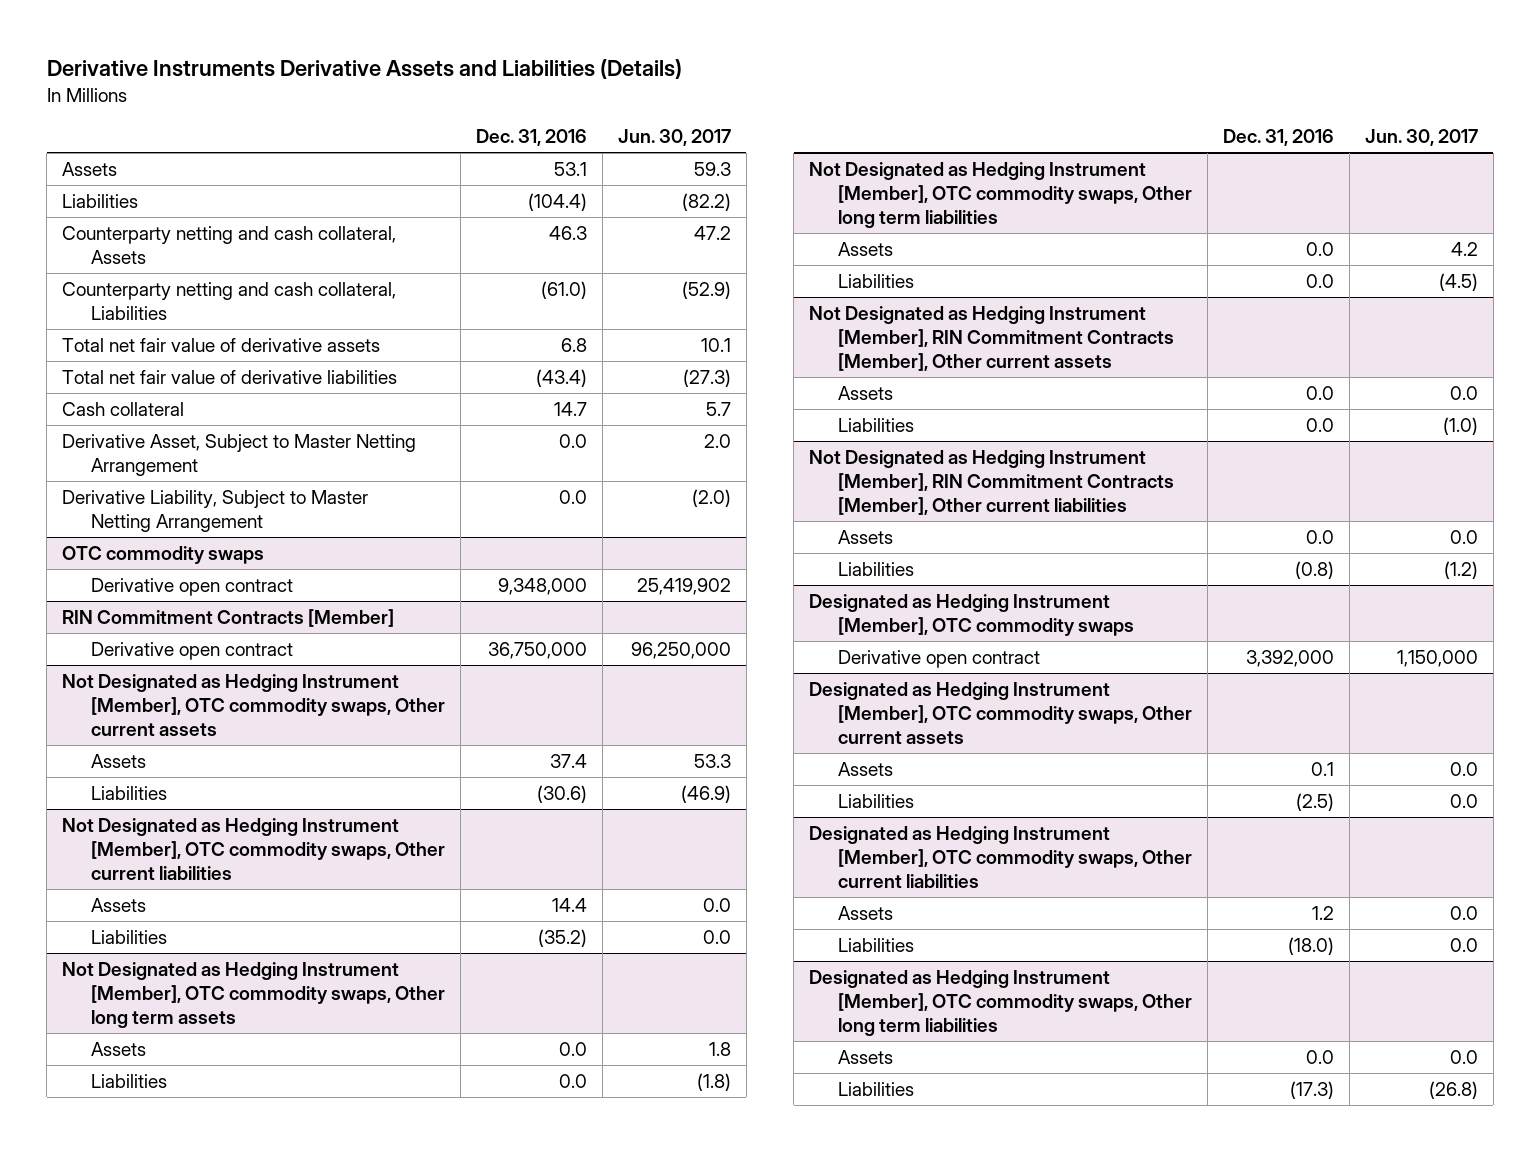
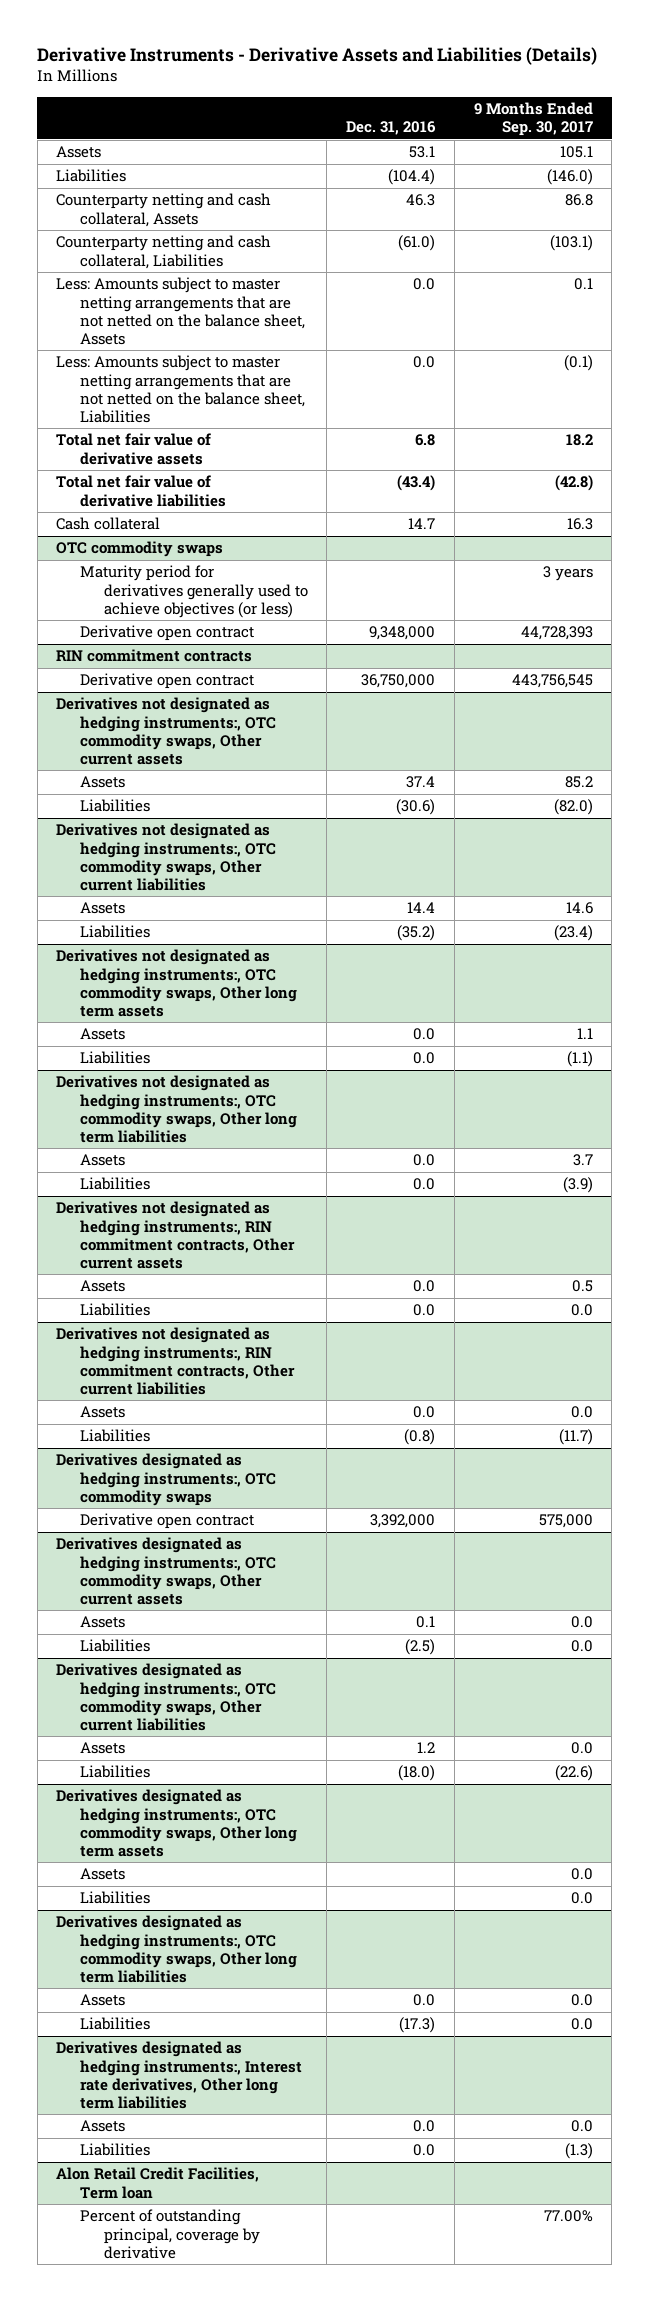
[46,59,682,80] Derivative Instruments Derivative Assets and Liabilities (Details) -> [37,46,598,65] Derivative Instruments - Derivative Assets and Liabilities (Details)
[617,129,731,147] Jun. 30, 2017 -> none
none -> [473,102,593,137] 9 Months Ended Sep. 30, 2017
none -> [56,277,306,345] Less: Amounts subject to master netting arrangements that are not netted on the balance sheet, Assets
none -> [56,355,306,423] Less: Amounts subject to master netting arrangements that are not netted on the balance sheet, Liabilities
[62,433,417,476] Derivative Asset, Subject to Master Netting Arrangement -> none
[62,489,369,532] Derivative Liability, Subject to Master Netting Arrangement -> none
none -> [80,565,308,618] Maturity period for derivatives generally used to achieve objectives (or less)
[62,608,395,627] RIN Commitment Contracts [Member] -> [56,649,253,663] RIN commitment contracts
[62,673,445,736] Not Designated as Hedging Instrument [Member], OTC commodity swaps, Other current assets -> [56,697,277,765] Derivatives not designated as hedging instruments:, OTC commodity swaps, Other current assets
[62,817,445,880] Not Designated as Hedging Instrument [Member], OTC commodity swaps, Other current liabilities -> [56,823,277,891] Derivatives not designated as hedging instruments:, OTC commodity swaps, Other current liabilities
[62,961,445,1028] Not Designated as Hedging Instrument [Member], OTC commodity swaps, Other long term assets -> [56,949,298,1017] Derivatives not designated as hedging instruments:, OTC commodity swaps, Other long term assets
[809,161,1192,228] Not Designated as Hedging Instrument [Member], OTC commodity swaps, Other long term liabilities -> [56,1075,298,1143] Derivatives not designated as hedging instruments:, OTC commodity swaps, Other long term liabilities
[809,305,1174,371] Not Designated as Hedging Instrument [Member], RIN Commitment Contracts [Member], Other current assets -> [56,1201,296,1269] Derivatives not designated as hedging instruments:, RIN commitment contracts, Other current assets
[809,449,1174,515] Not Designated as Hedging Instrument [Member], RIN Commitment Contracts [Member], Other current liabilities -> [56,1327,296,1395] Derivatives not designated as hedging instruments:, RIN commitment contracts, Other current liabilities
[809,593,1134,636] Designated as Hedging Instrument [Member], OTC commodity swaps -> [56,1453,277,1506] Derivatives designated as hedging instruments:, OTC commodity swaps
[809,681,1192,744] Designated as Hedging Instrument [Member], OTC commodity swaps, Other current assets -> [56,1537,277,1605] Derivatives designated as hedging instruments:, OTC commodity swaps, Other current assets
[809,825,1192,888] Designated as Hedging Instrument [Member], OTC commodity swaps, Other current liabilities -> [56,1663,277,1731] Derivatives designated as hedging instruments:, OTC commodity swaps, Other current liabilities
none -> [56,1789,298,1857] Derivatives designated as hedging instruments:, OTC commodity swaps, Other long term assets
none -> [80,1868,126,1881] Assets
none -> [80,1891,151,1905] Liabilities
[809,969,1192,1036] Designated as Hedging Instrument [Member], OTC commodity swaps, Other long term liabilities -> [56,1915,298,1983] Derivatives designated as hedging instruments:, OTC commodity swaps, Other long term liabilities
none -> [56,2041,303,2109] Derivatives designated as hedging instruments:, Interest rate derivatives, Other long term liabilities
none -> [80,2120,126,2133] Assets
none -> [80,2143,151,2157] Liabilities
none -> [56,2167,260,2199] Alon Retail Credit Facilities, Term loan
none -> [80,2209,260,2259] Percent of outstanding principal, coverage by derivative

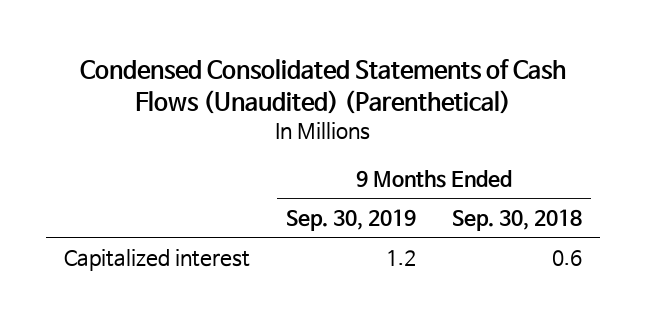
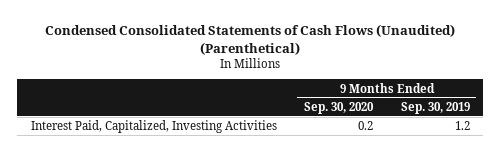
[451,209,582,232] Sep. 30, 2018 -> none
none -> [304,101,375,114] Sep. 30, 2020
[64,248,251,271] Capitalized interest -> [30,120,277,134] Interest Paid, Capitalized, Investing Activities

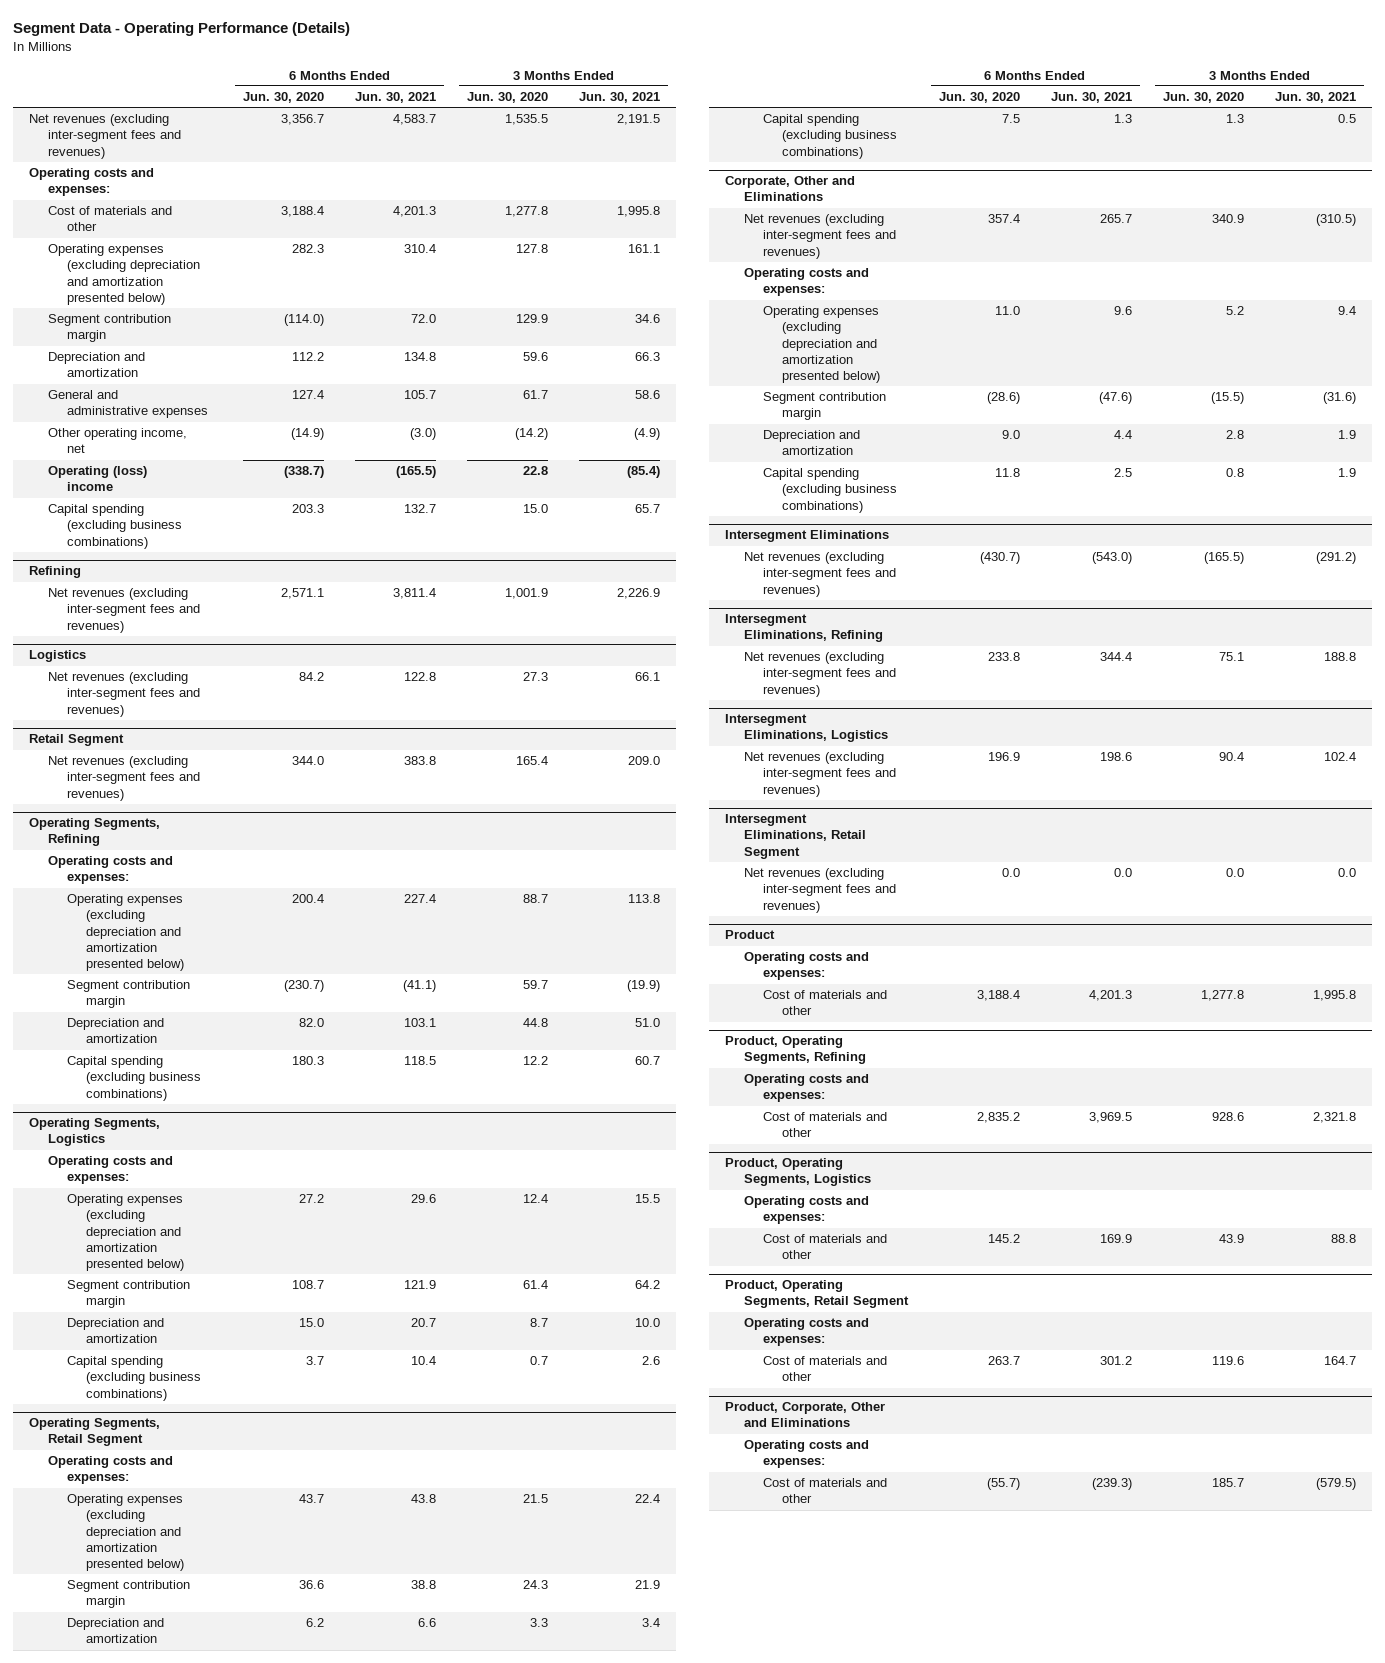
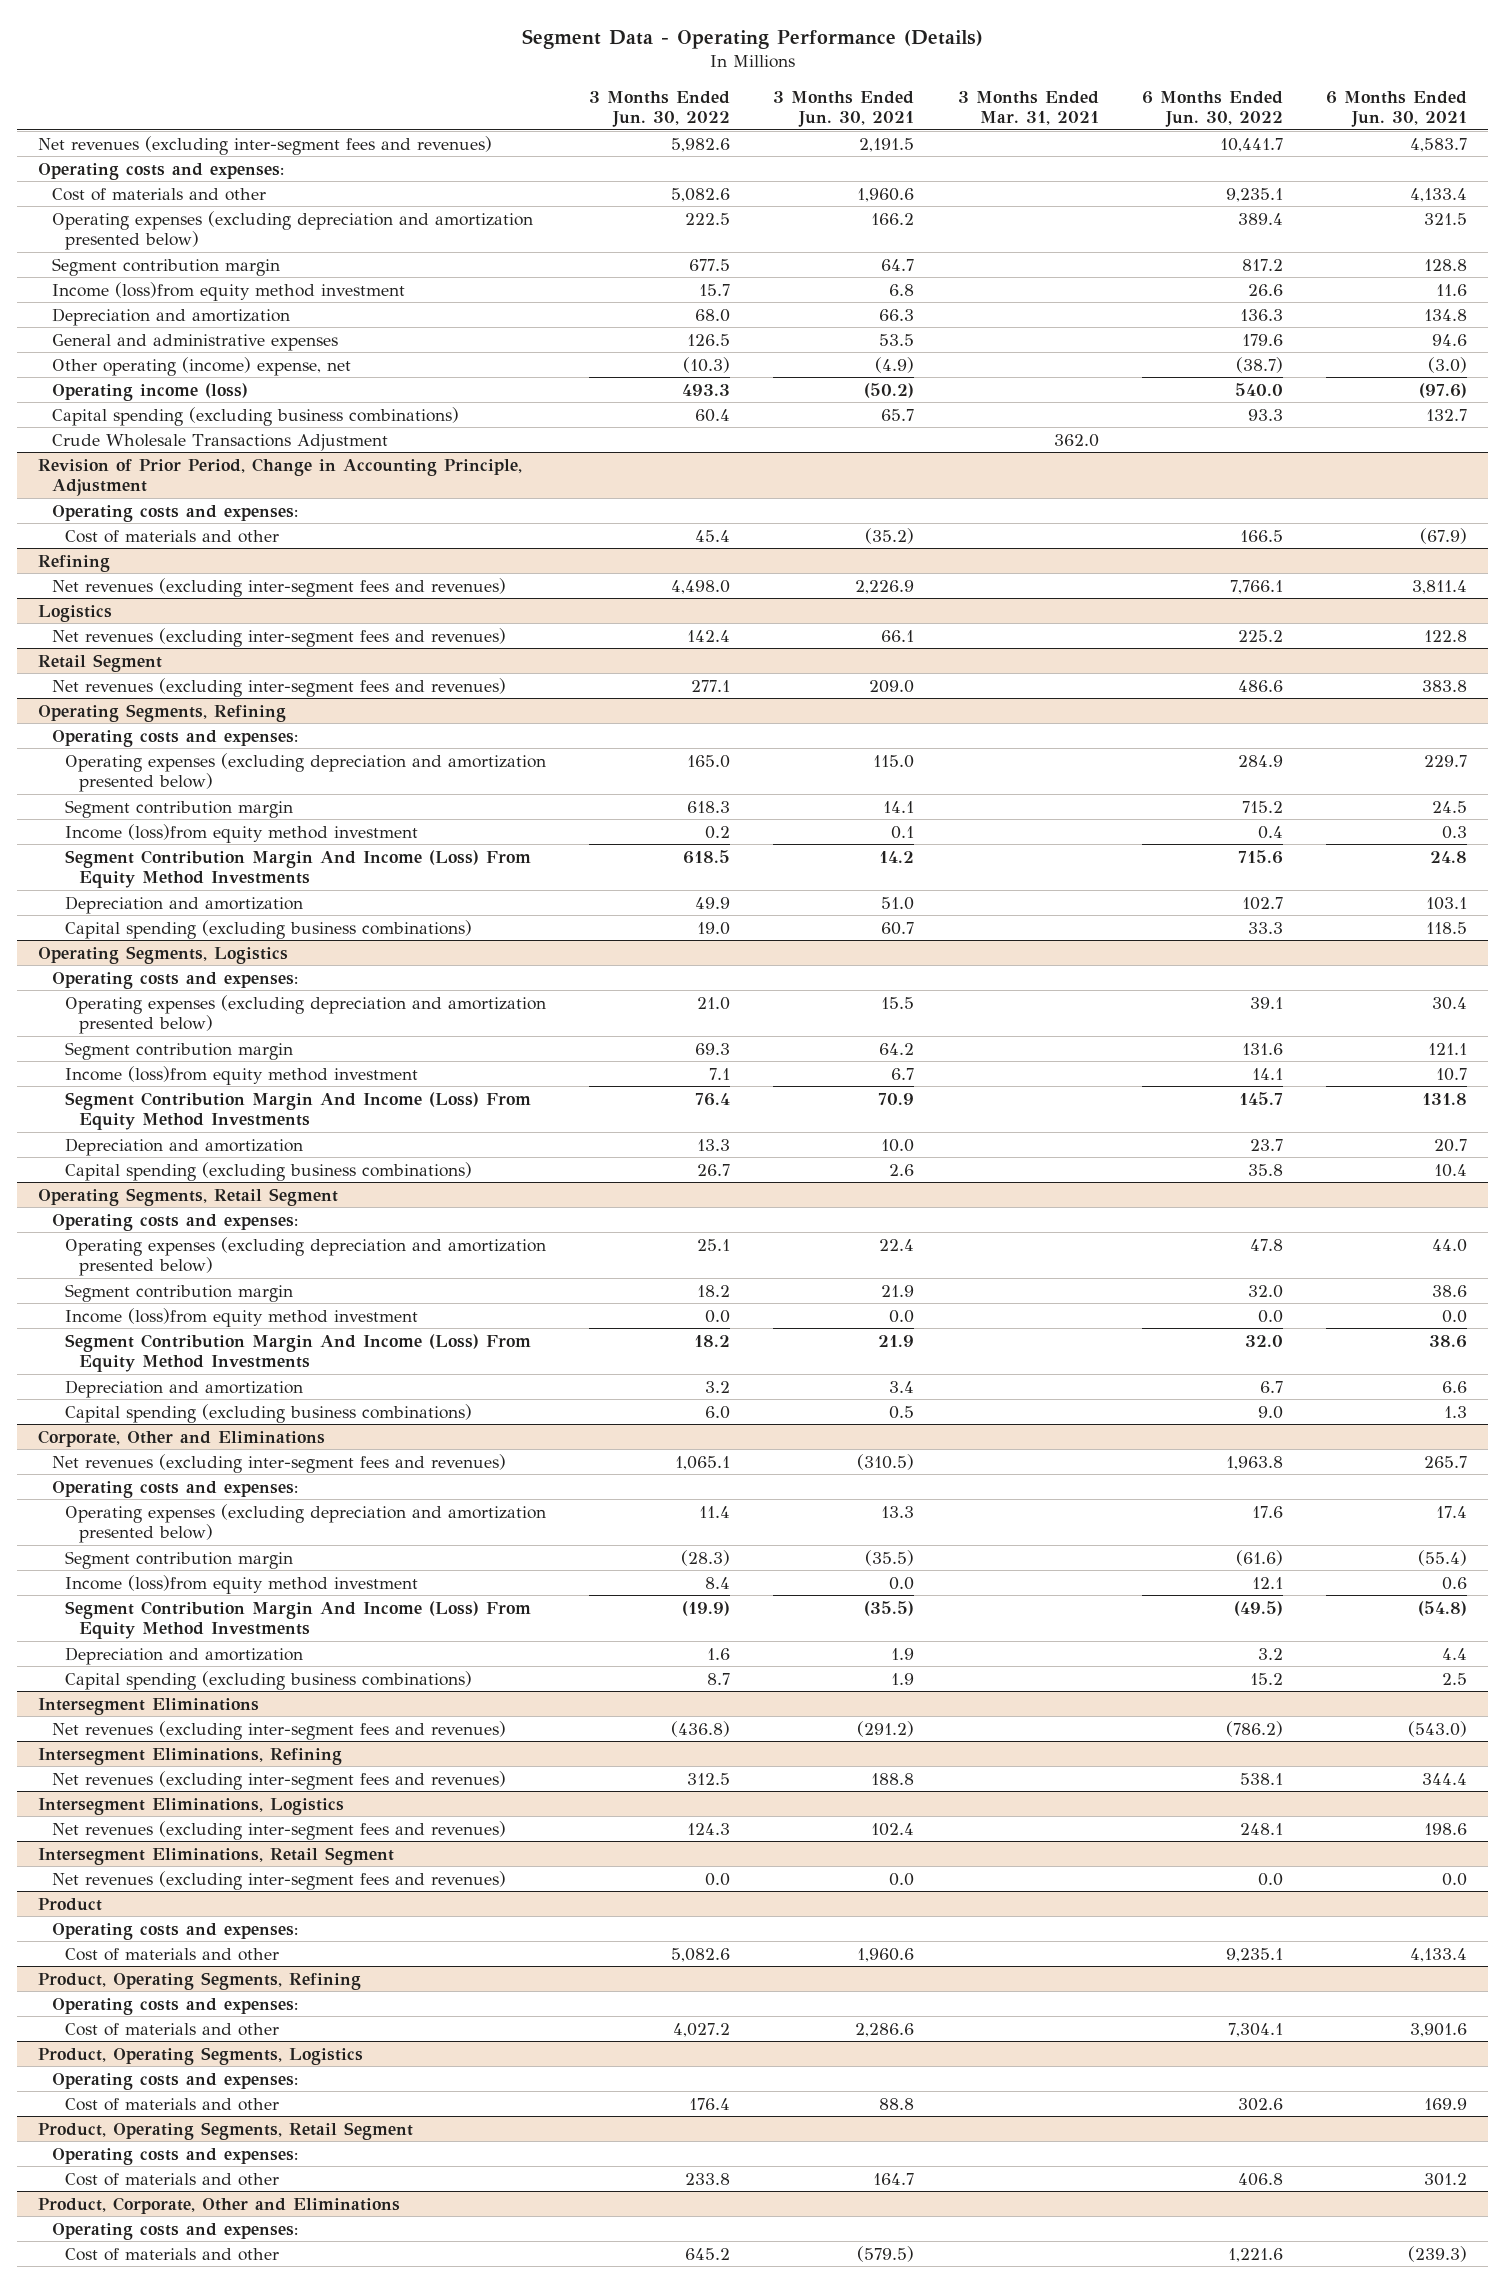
[242,91,324,103] Jun. 30, 2020 -> none
[467,91,549,103] Jun. 30, 2020 -> none
none -> [589,90,731,128] 3 Months Ended Jun. 30, 2022
none -> [957,90,1099,126] 3 Months Ended Mar. 31, 2021
none -> [1141,90,1283,128] 6 Months Ended Jun. 30, 2022
[393,206,437,218] 4,201.3 -> [1409,187,1467,202] 4,133.4
[617,206,661,218] 1,995.8 -> [857,187,915,202] 1,960.6
[404,244,437,254] 310.4 -> [1423,212,1467,225] 321.5
[628,244,661,254] 161.1 -> [871,212,915,225] 166.2
[411,314,437,324] 72.0 -> [1423,258,1467,271] 128.8
[635,314,661,324] 34.6 -> [881,258,915,271] 64.7
none -> [51,281,405,301] Income (loss)from equity method investment
[404,390,437,400] 105.7 -> [1431,333,1467,346] 94.6
[635,390,661,400] 58.6 -> [879,333,915,346] 53.5
[47,428,187,454] Other operating income, net -> [51,356,351,376] Other operating (income) expense, net
[47,466,147,492] Operating (loss) income -> [51,382,248,401] Operating income (loss)
[396,466,437,479] (165.5) -> [1418,382,1467,398] (97.6)
[627,466,661,479] (85.4) -> [864,382,915,398] (50.2)
none -> [51,433,388,451] Crude Wholesale Transactions Adjustment
none -> [38,457,523,497] Revision of Prior Period, Change in Accounting Principle, Adjustment
none -> [51,504,298,522] Operating costs and expenses:
none -> [65,529,280,543] Cost of materials and other
[404,894,437,904] 227.4 -> [1423,754,1467,767] 229.7
[628,894,661,904] 113.8 -> [873,754,915,768] 115.0
[403,980,437,993] (41.1) -> [1431,800,1467,813] 24.5
[627,980,661,993] (19.9) -> [883,800,915,813] 14.1
none -> [65,823,419,843] Income (loss)from equity method investment
none -> [65,849,532,889] Segment Contribution Margin And Income (Loss) From Equity Method Investments
[411,1194,437,1204] 29.6 -> [1431,996,1467,1010] 30.4
[404,1280,437,1290] 121.9 -> [1427,1042,1467,1055] 121.1
none -> [65,1065,419,1085] Income (loss)from equity method investment
none -> [65,1091,532,1131] Segment Contribution Margin And Income (Loss) From Equity Method Investments
[411,1494,437,1504] 43.8 -> [1431,1238,1467,1252] 44.0
[411,1580,437,1590] 38.8 -> [1431,1284,1467,1297] 38.6
none -> [65,1307,419,1327] Income (loss)from equity method investment
none -> [65,1333,532,1373] Segment Contribution Margin And Income (Loss) From Equity Method Investments
[1114,306,1133,316] 9.6 -> [1435,1505,1467,1518] 17.4
[1338,306,1357,316] 9.4 -> [881,1505,915,1518] 13.3
[1099,392,1133,405] (47.6) -> [1417,1549,1467,1566] (55.4)
[1323,392,1357,405] (31.6) -> [865,1549,915,1566] (35.5)
none -> [65,1574,419,1594] Income (loss)from equity method investment
none -> [65,1600,532,1640] Segment Contribution Margin And Income (Loss) From Equity Method Investments
[1089,990,1133,1002] 4,201.3 -> [1409,1947,1467,1962] 4,133.4
[1313,990,1357,1002] 1,995.8 -> [857,1947,915,1962] 1,960.6
[1089,1112,1133,1124] 3,969.5 -> [1409,2022,1467,2037] 3,901.6
[1313,1112,1357,1124] 2,321.8 -> [855,2022,915,2037] 2,286.6

